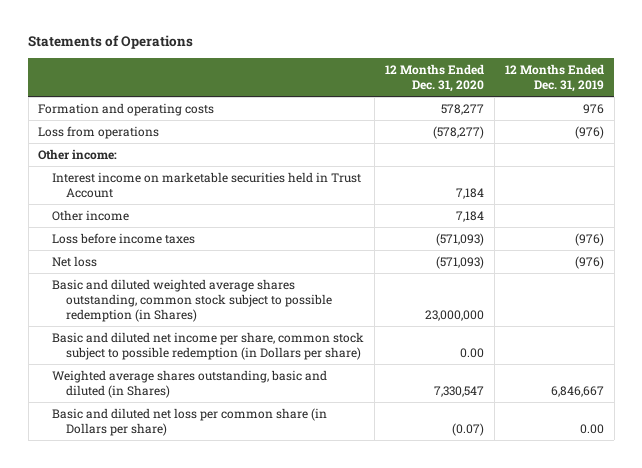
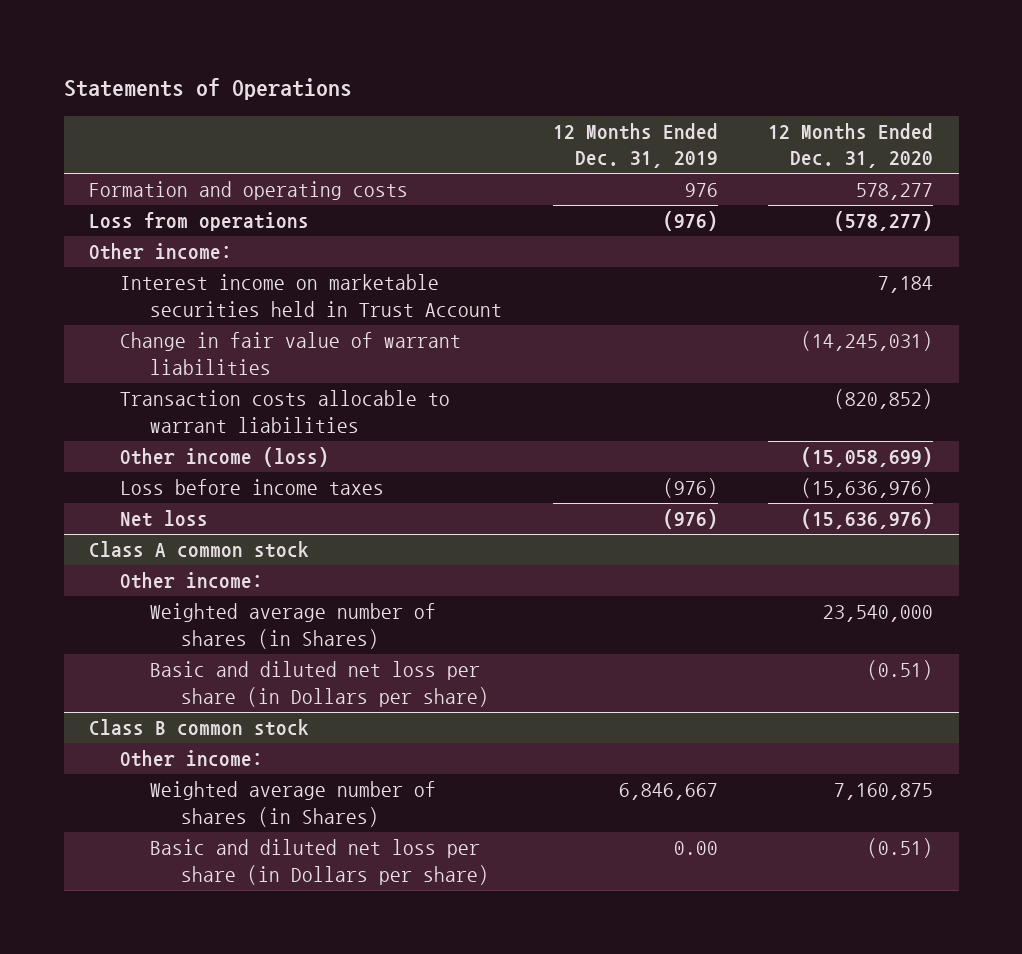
[52,369,328,398] Weighted average shares outstanding, basic and diluted (in Shares) -> none
none -> [119,332,461,375] Change in fair value of warrant liabilities
none -> [119,390,450,433] Transaction costs allocable to warrant liabilities
[52,209,130,221] Other income -> [119,447,329,468] Other income (loss)
[456,210,485,222] 7,184 -> [801,447,934,468] (15,058,699)
[436,232,485,246] (571,093) -> [801,478,934,499] (15,636,976)
[436,255,485,269] (571,093) -> [801,509,934,530] (15,636,976)
none -> [89,541,310,559] Class A common stock
none -> [119,572,263,590] Other income:
[52,278,333,322] Basic and diluted weighted average shares outstanding, common stock subject to possible redemption (in Shares) -> [150,603,437,649] Weighted average number of shares (in Shares)
[425,309,485,321] 23,000,000 -> [823,605,934,623] 23,540,000
[52,331,365,360] Basic and diluted net income per share, common stock subject to possible redemption (in Dollars per share) -> [150,661,489,707] Basic and diluted net loss per share (in Dollars per share)
[460,347,485,358] 0.00 -> [867,660,934,681] (0.51)
none -> [89,719,310,737] Class B common stock
none -> [119,750,263,768] Other income:
none -> [150,781,437,827] Weighted average number of shares (in Shares)
[52,407,328,436] Basic and diluted net loss per common share (in Dollars per share) -> [150,839,489,885] Basic and diluted net loss per share (in Dollars per share)
[452,422,485,436] (0.07) -> [867,838,934,859] (0.51)

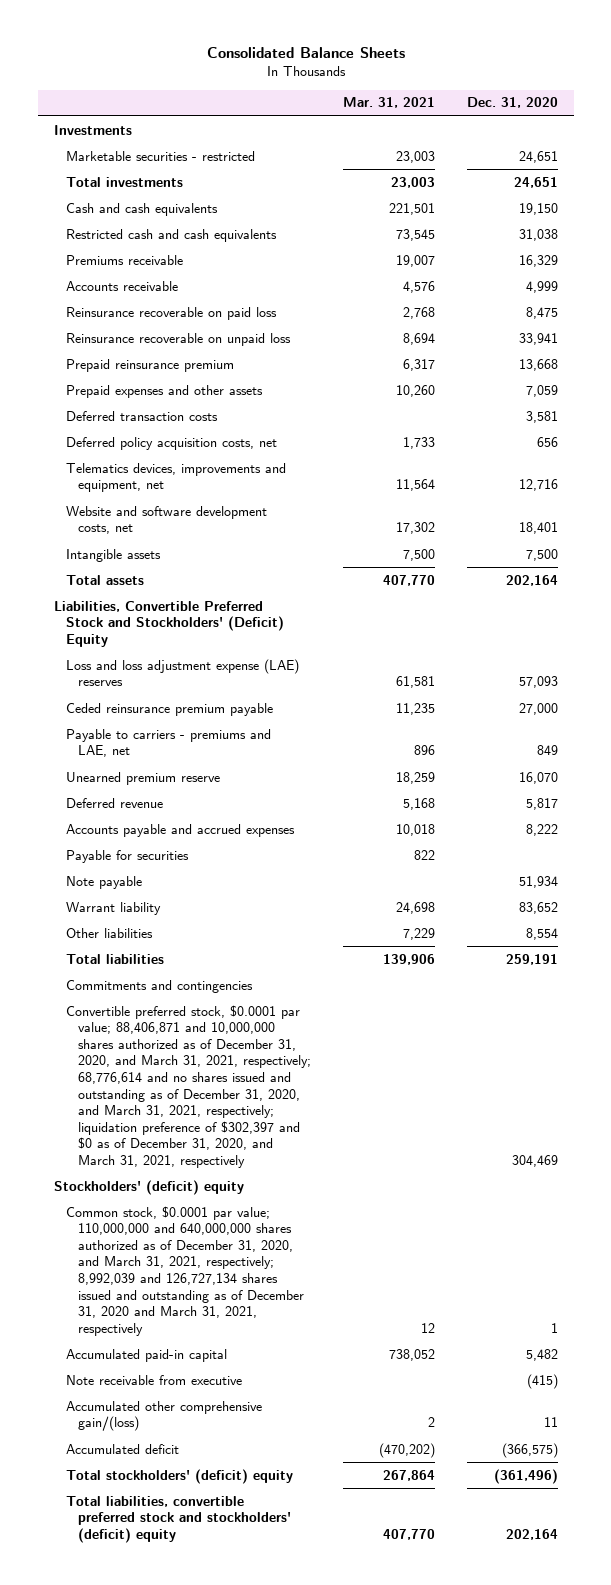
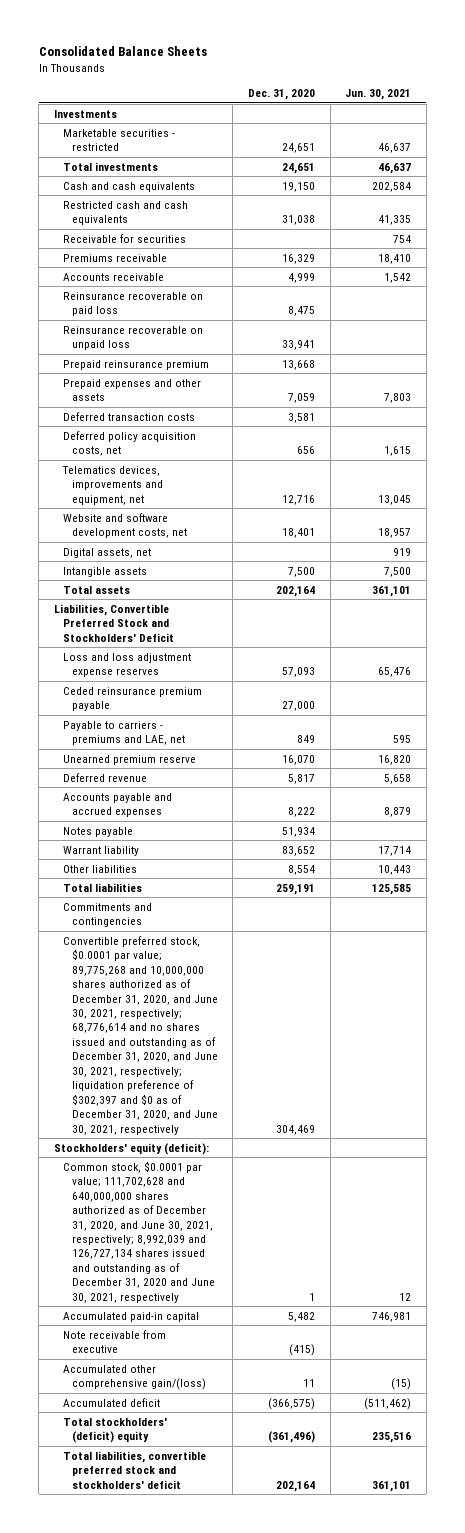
[342,97,435,109] Mar. 31, 2021 -> none
none -> [345,89,412,101] Jun. 30, 2021
none -> [62,233,186,243] Receivable for securities
none -> [62,547,151,558] Digital assets, net
[53,600,284,647] Liabilities, Convertible Preferred Stock and Stockholders' (Deficit) Equity -> [53,603,174,642] Liabilities, Convertible Preferred Stock and Stockholders' Deficit
[65,658,299,687] Loss and loss adjustment expense (LAE) reserves -> [62,652,191,678] Loss and loss adjustment expense reserves
[65,849,189,863] Payable for securities -> none
[65,875,142,889] Note payable -> [62,826,133,837] Notes payable
[65,1004,311,1168] Convertible preferred stock, $0.0001 par value; 88,406,871 and 10,000,000 shares authorized as of December 31, 2020, and March 31, 2021, respectively; 68,776,614 and no shares issued and outstanding as of December 31, 2020, and March 31, 2021, respectively; liquidation preference of $302,397 and $0 as of December 31, 2020, and March 31, 2021, respectively -> [62,935,218,1135] Convertible preferred stock, $0.0001 par value; 89,775,268 and 10,000,000 shares authorized as of December 31, 2020, and June 30, 2021, respectively; 68,776,614 and no shares issued and outstanding as of December 31, 2020, and June 30, 2021, respectively; liquidation preference of $302,397 and $0 as of December 31, 2020, and June 30, 2021, respectively
[53,1179,244,1195] Stockholders' (deficit) equity -> [53,1142,209,1155] Stockholders' equity (deficit):
[65,1205,304,1336] Common stock, $0.0001 par value; 110,000,000 and 640,000,000 shares authorized as of December 31, 2020, and March 31, 2021, respectively; 8,992,039 and 126,727,134 shares issued and outstanding as of December 31, 2020 and March 31, 2021, respectively -> [62,1160,215,1303] Common stock, $0.0001 par value; 111,702,628 and 640,000,000 shares authorized as of December 31, 2020, and June 30, 2021, respectively; 8,992,039 and 126,727,134 shares issued and outstanding as of December 31, 2020 and June 30, 2021, respectively
[65,1495,291,1543] Total liabilities, convertible preferred stock and stockholders' (deficit) equity -> [62,1450,206,1489] Total liabilities, convertible preferred stock and stockholders' deficit

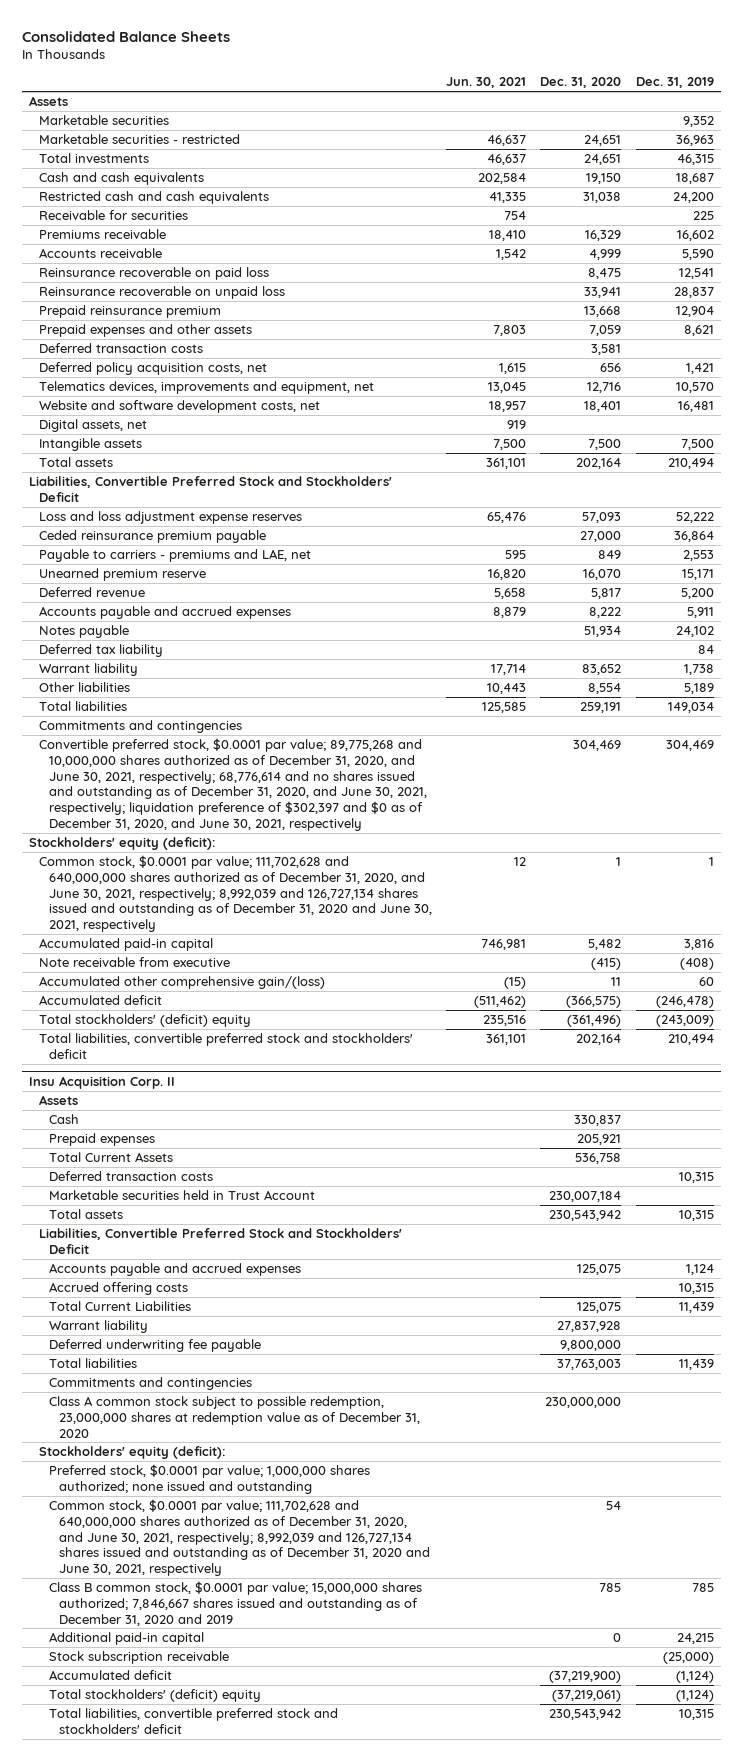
none -> [635,77,714,89] Dec. 31, 2019
[53,109,117,118] Investments -> none
none -> [28,96,68,107] Assets
none -> [38,115,169,126] Marketable securities
none -> [38,644,163,658] Deferred tax liability
none -> [28,1075,175,1089] Insu Acquisition Corp. II
none -> [38,1095,78,1106] Assets
none -> [48,1114,79,1125] Cash
none -> [48,1133,155,1147] Prepaid expenses
none -> [48,1152,173,1163] Total Current Assets
none -> [48,1171,213,1182] Deferred transaction costs
none -> [48,1190,315,1201] Marketable securities held in Trust Account
none -> [48,1209,123,1220] Total assets
none -> [38,1228,402,1254] Liabilities, Convertible Preferred Stock and Stockholders' Deficit
none -> [48,1263,301,1277] Accounts payable and accrued expenses
none -> [48,1282,188,1296] Accrued offering costs
none -> [48,1301,191,1312] Total Current Liabilities
none -> [48,1320,148,1334] Warrant liability
none -> [48,1339,261,1353] Deferred underwriting fee payable
none -> [48,1358,137,1369] Total liabilities
none -> [48,1377,252,1391] Commitments and contingencies
none -> [48,1396,421,1438] Class A common stock subject to possible redemption, 23,000,000 shares at redemption value as of December 31, 2020
none -> [38,1446,226,1460] Stockholders' equity (deficit):
none -> [48,1464,370,1494] Preferred stock, $0.0001 par value; 1,000,000 shares authorized; none issued and outstanding
none -> [48,1499,431,1576] Common stock, $0.0001 par value; 111,702,628 and 640,000,000 shares authorized as of December 31, 2020, and June 30, 2021, respectively; 8,992,039 and 126,727,134 shares issued and outstanding as of December 31, 2020 and June 30, 2021, respectively
none -> [48,1581,422,1626] Class B common stock, $0.0001 par value; 15,000,000 shares authorized; 7,846,667 shares issued and outstanding as of December 31, 2020 and 2019
none -> [48,1632,204,1646] Additional paid-in capital
none -> [48,1651,229,1665] Stock subscription receivable
none -> [48,1670,172,1681] Accumulated deficit
none -> [48,1689,261,1703] Total stockholders' (deficit) equity
none -> [48,1708,338,1734] Total liabilities, convertible preferred stock and stockholders' deficit

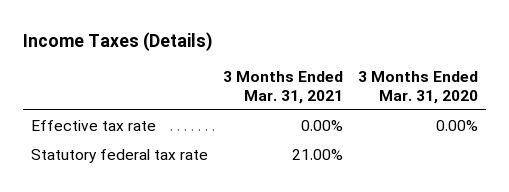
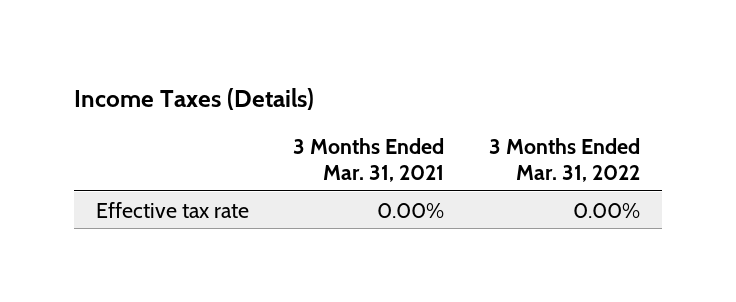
[358,70,479,104] 3 Months Ended Mar. 31, 2020 -> none
none -> [488,138,640,183] 3 Months Ended Mar. 31, 2022
[30,148,208,163] Statutory federal tax rate -> none

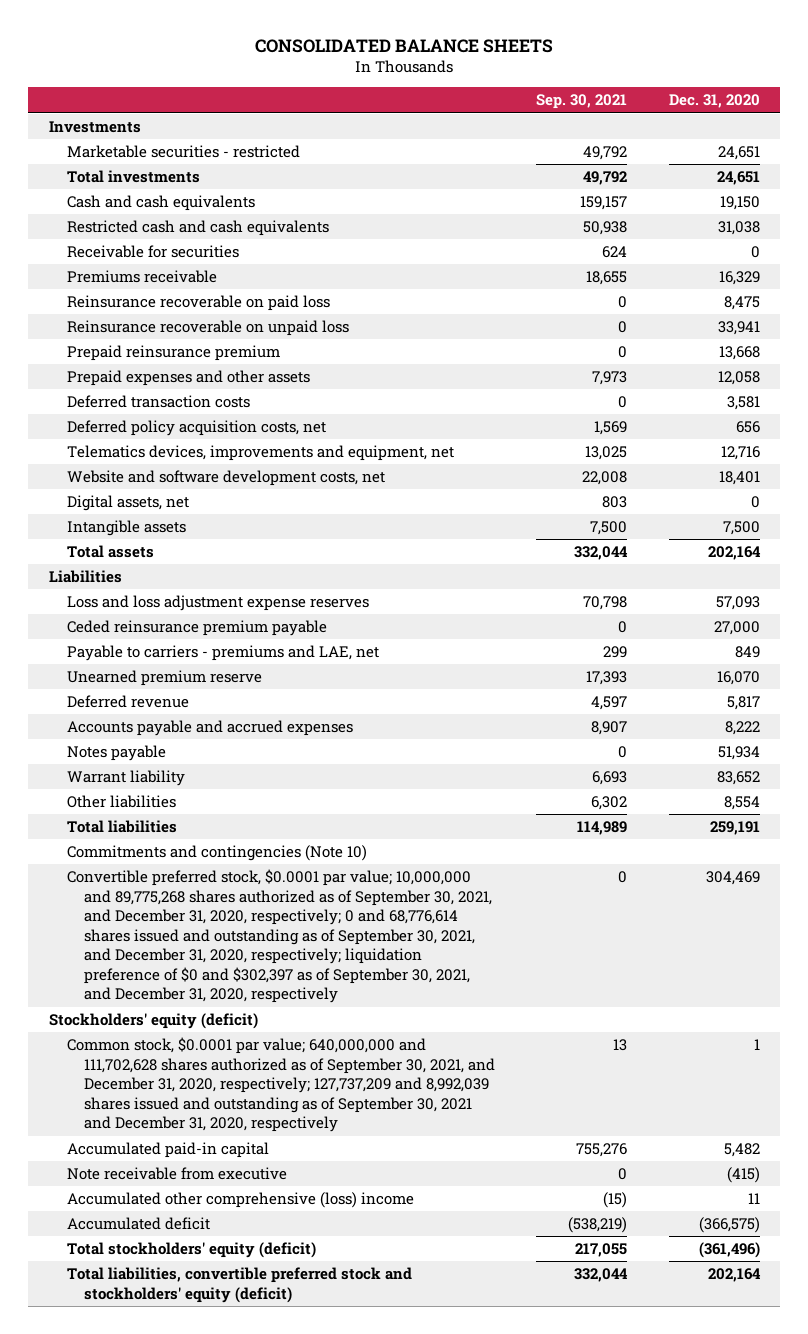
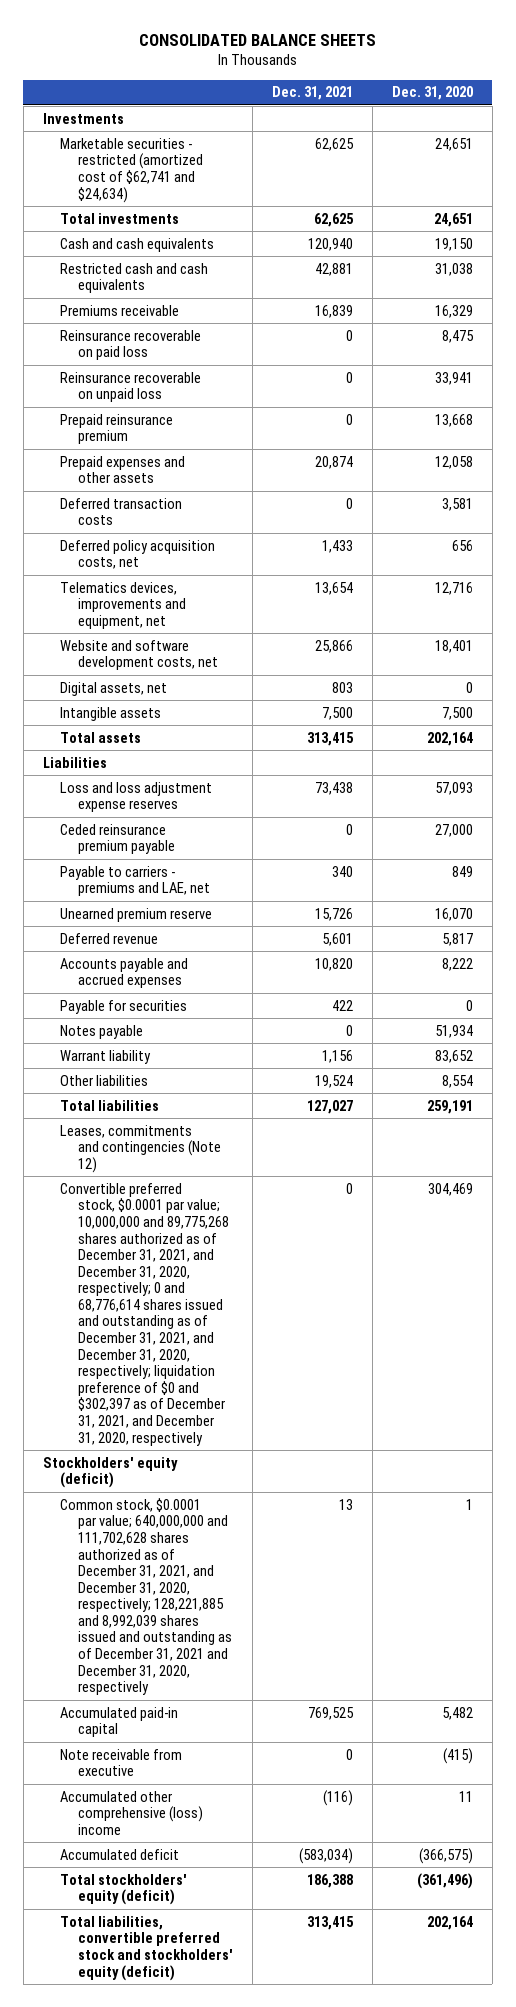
[536,94,628,110] Sep. 30, 2021 -> none
none -> [271,86,353,101] Dec. 31, 2021
[66,145,300,159] Marketable securities - restricted -> [60,137,203,203] Marketable securities - restricted (amortized cost of $62,741 and $24,634)
[66,245,239,259] Receivable for securities -> none
none -> [60,999,188,1014] Payable for securities
[66,845,367,862] Commitments and contingencies (Note 10) -> [60,1124,221,1173] Leases, commitments and contingencies (Note 12)
[66,869,493,1004] Convertible preferred stock, $0.0001 par value; 10,000,000 and 89,775,268 shares authorized as of September 30, 2021, and December 31, 2020, respectively; 0 and 68,776,614 shares issued and outstanding as of September 30, 2021, and December 31, 2020, respectively; liquidation preference of $0 and $302,397 as of September 30, 2021, and December 31, 2020, respectively -> [60,1182,229,1446] Convertible preferred stock, $0.0001 par value; 10,000,000 and 89,775,268 shares authorized as of December 31, 2021, and December 31, 2020, respectively; 0 and 68,776,614 shares issued and outstanding as of December 31, 2021, and December 31, 2020, respectively; liquidation preference of $0 and $302,397 as of December 31, 2021, and December 31, 2020, respectively
[66,1037,496,1133] Common stock, $0.0001 par value; 640,000,000 and 111,702,628 shares authorized as of September 30, 2021, and December 31, 2020, respectively; 127,737,209 and 8,992,039 shares issued and outstanding as of September 30, 2021 and December 31, 2020, respectively -> [60,1497,232,1696] Common stock, $0.0001 par value; 640,000,000 and 111,702,628 shares authorized as of December 31, 2021, and December 31, 2020, respectively; 128,221,885 and 8,992,039 shares issued and outstanding as of December 31, 2021 and December 31, 2020, respectively

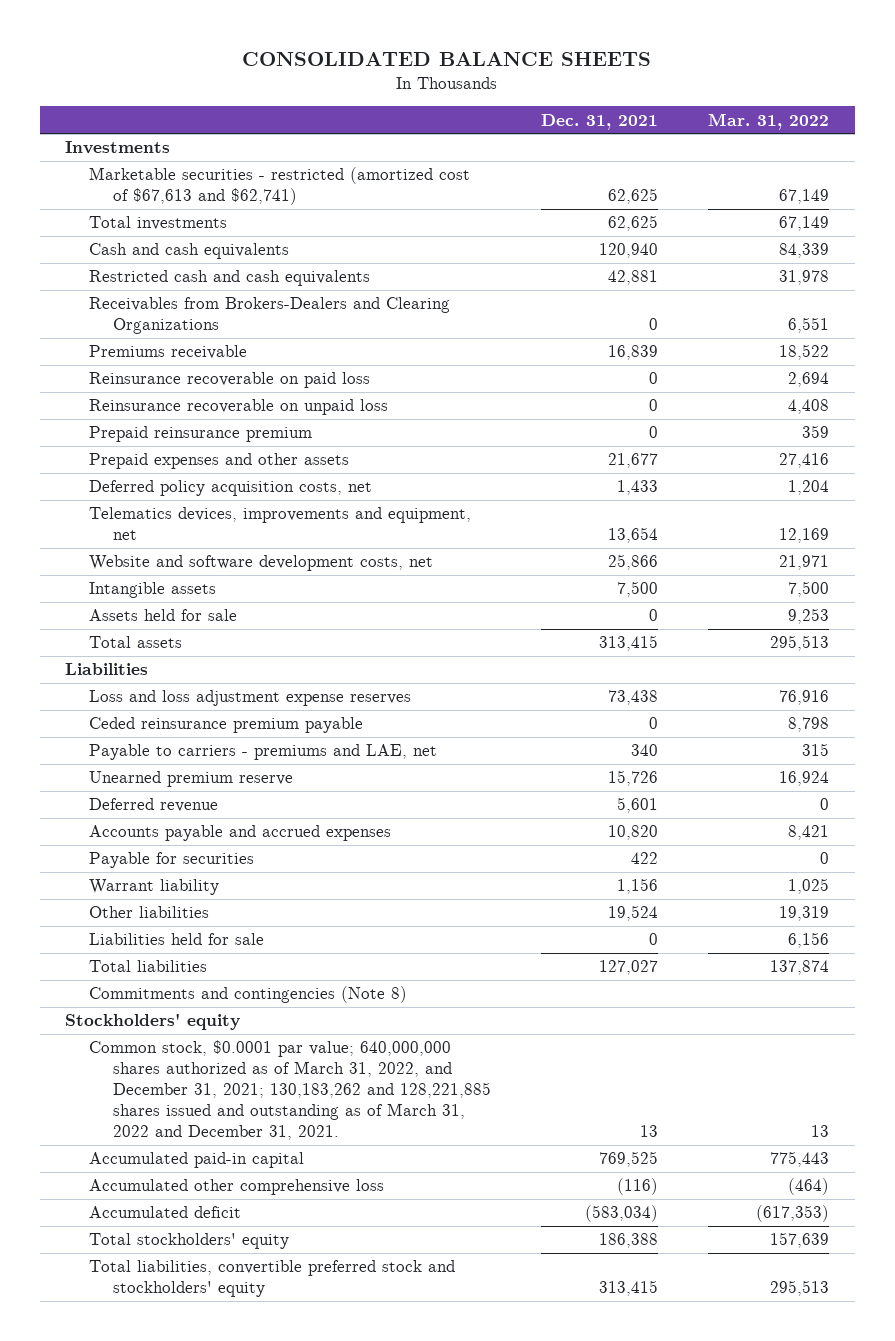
[391,86,473,101] Dec. 31, 2020 -> none
none -> [708,112,830,130] Mar. 31, 2022
[60,137,203,203] Marketable securities - restricted (amortized cost of $62,741 and $24,634) -> [89,167,471,206] Marketable securities - restricted (amortized cost of $67,613 and $62,741)
none -> [89,297,451,335] Receivables from Brokers-Dealers and Clearing Organizations
[60,497,183,526] Deferred transaction costs -> none
[314,455,353,469] 20,874 -> [608,453,659,469] 21,677
[60,681,168,696] Digital assets, net -> none
none -> [89,609,238,622] Assets held for sale
[60,1024,144,1039] Notes payable -> none
none -> [89,933,265,946] Liabilities held for sale
[60,1182,229,1446] Convertible preferred stock, $0.0001 par value; 10,000,000 and 89,775,268 shares authorized as of December 31, 2021, and December 31, 2020, respectively; 0 and 68,776,614 shares issued and outstanding as of December 31, 2021, and December 31, 2020, respectively; liquidation preference of $0 and $302,397 as of December 31, 2021, and December 31, 2020, respectively -> none
[60,1124,221,1173] Leases, commitments and contingencies (Note 12) -> [89,986,408,1004] Commitments and contingencies (Note 8)
[42,1456,178,1489] Stockholders' equity (deficit) -> [65,1013,241,1031] Stockholders' equity
[60,1497,232,1696] Common stock, $0.0001 par value; 640,000,000 and 111,702,628 shares authorized as of December 31, 2021, and December 31, 2020, respectively; 128,221,885 and 8,992,039 shares issued and outstanding as of December 31, 2021 and December 31, 2020, respectively -> [89,1040,492,1141] Common stock, $0.0001 par value; 640,000,000 shares authorized as of March 31, 2022, and December 31, 2021; 130,183,262 and 128,221,885 shares issued and outstanding as of March 31, 2022 and December 31, 2021.
[60,1748,183,1777] Note receivable from executive -> none
[60,1790,203,1835] Accumulated other comprehensive (loss) income -> [89,1179,385,1196] Accumulated other comprehensive loss
[60,1873,188,1906] Total stockholders' equity (deficit) -> [89,1233,290,1250] Total stockholders' equity
[60,1915,233,1981] Total liabilities, convertible preferred stock and stockholders' equity (deficit) -> [89,1260,456,1298] Total liabilities, convertible preferred stock and stockholders' equity

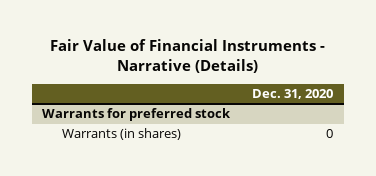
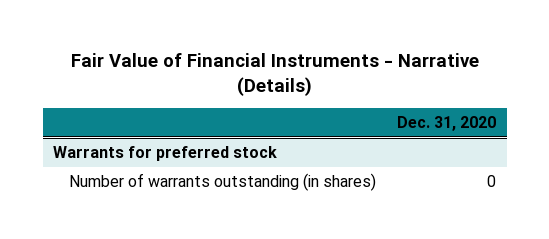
[62,128,182,141] Warrants (in shares) -> [69,172,377,191] Number of warrants outstanding (in shares)

